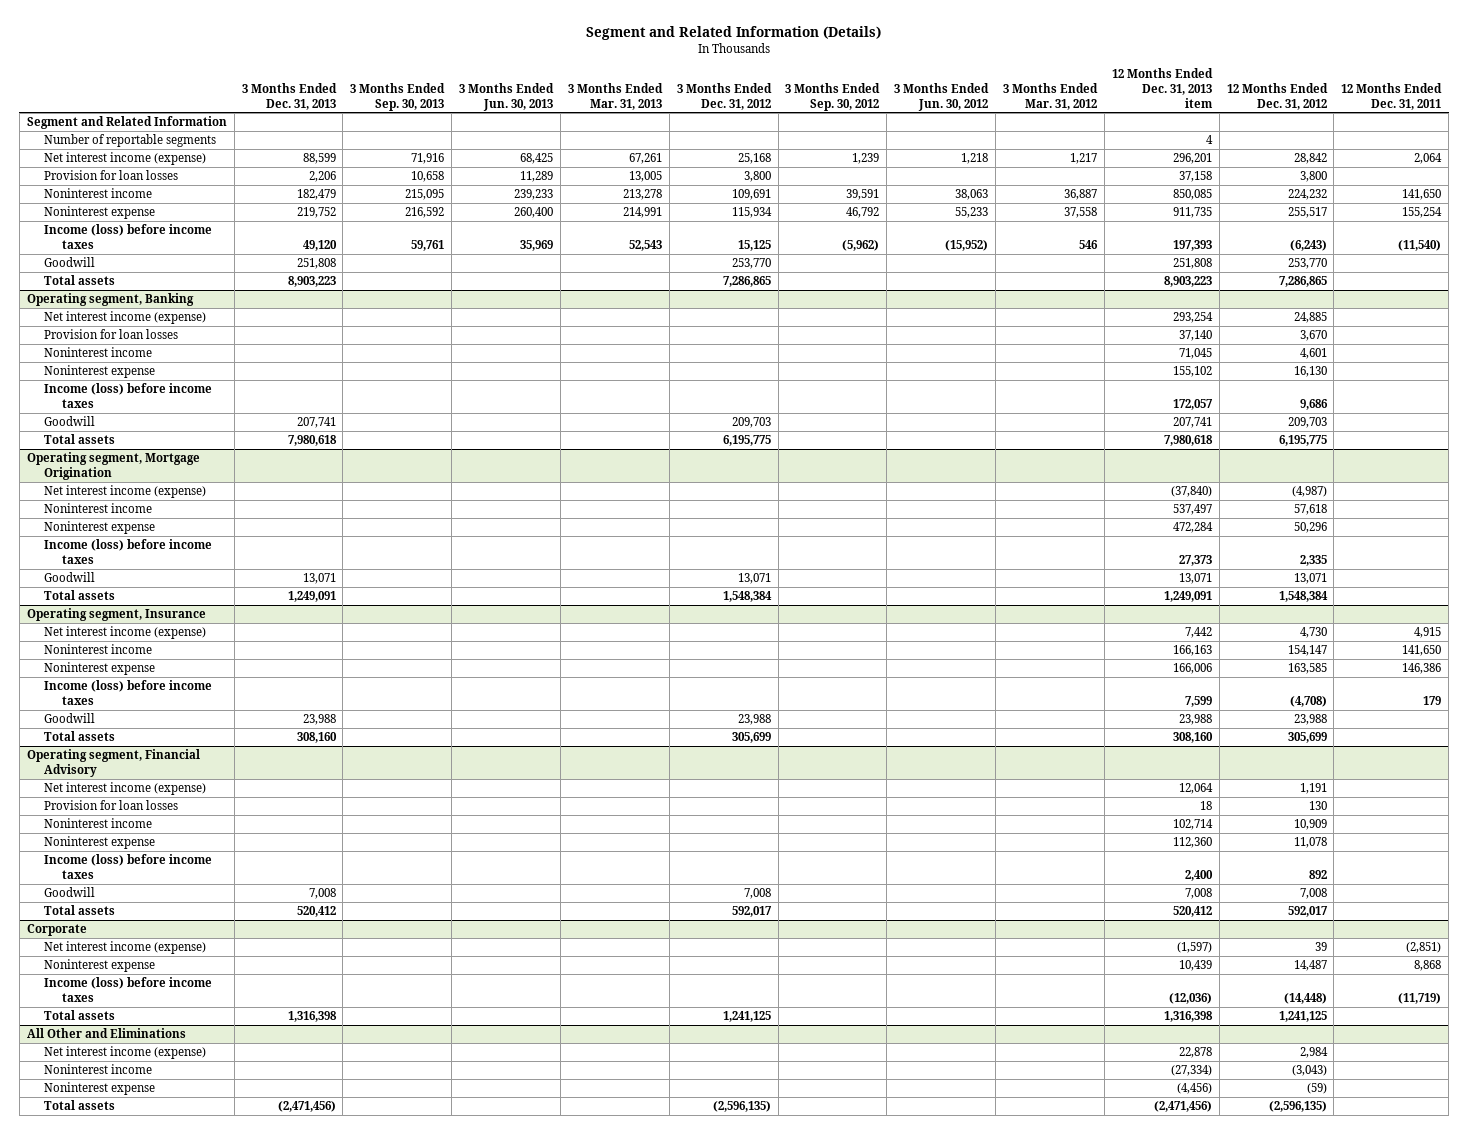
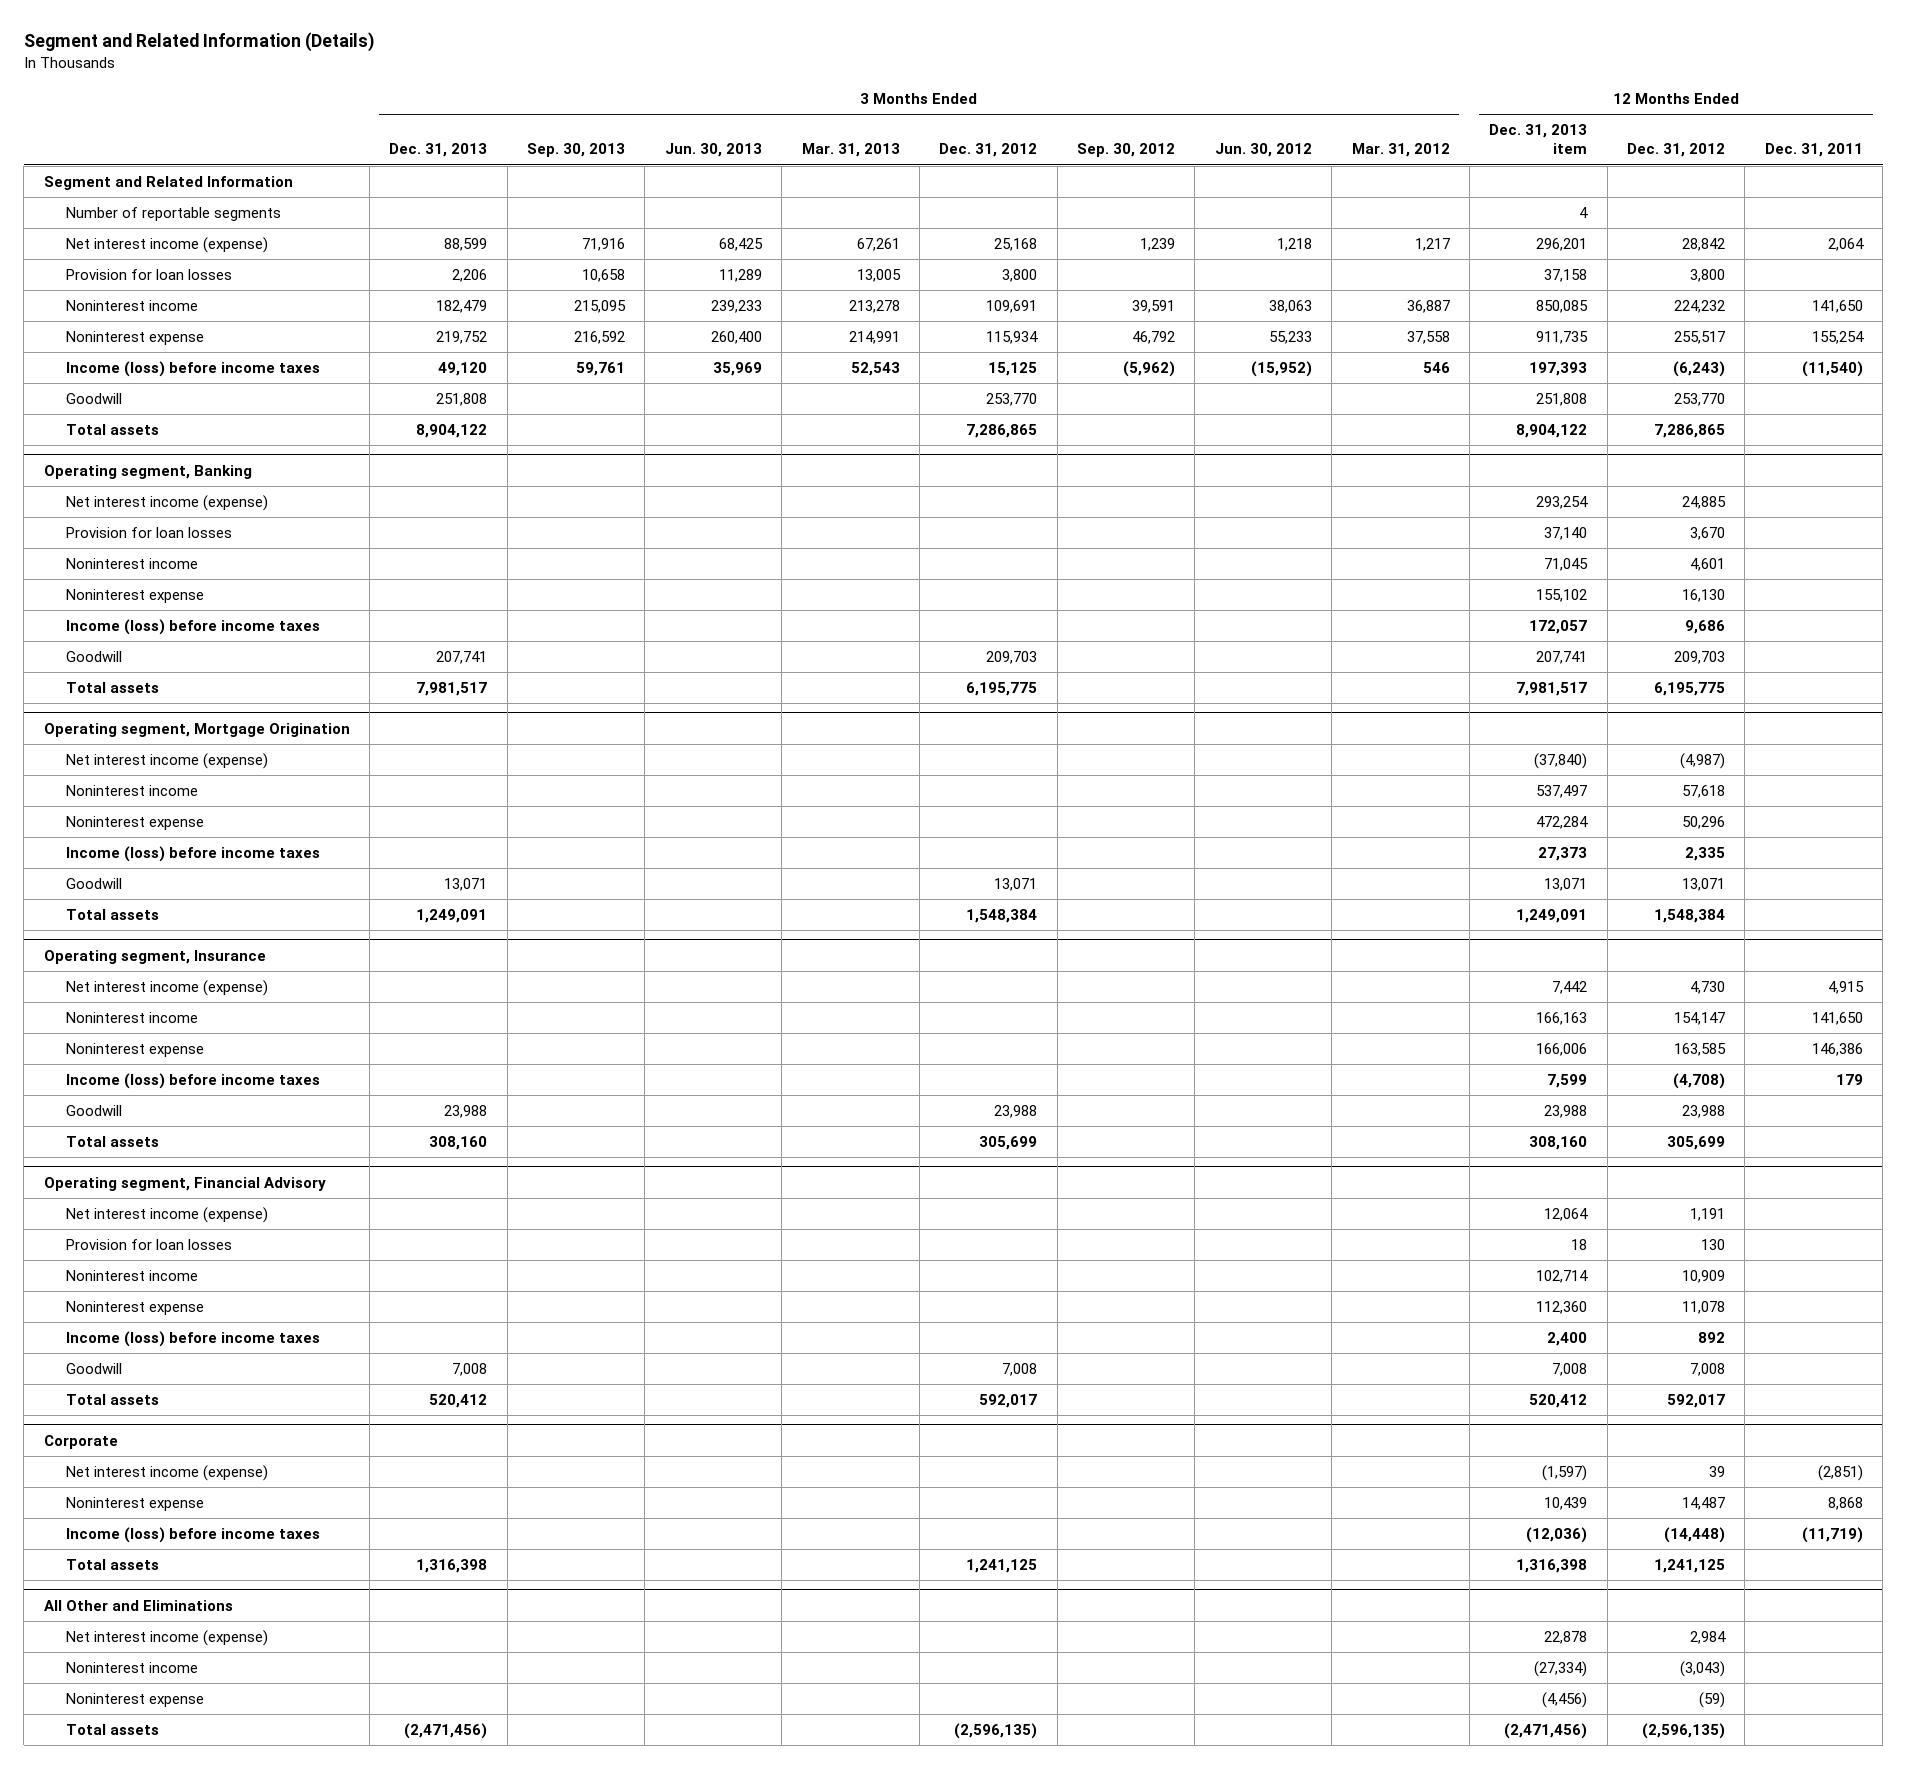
[287,276,336,288] 8,903,223 -> [416,423,488,438] 8,904,122
[1163,276,1212,288] 8,903,223 -> [1516,423,1588,438] 8,904,122
[287,435,337,447] 7,980,618 -> [416,681,488,696] 7,981,517
[1163,435,1213,447] 7,980,618 -> [1516,681,1588,696] 7,981,517

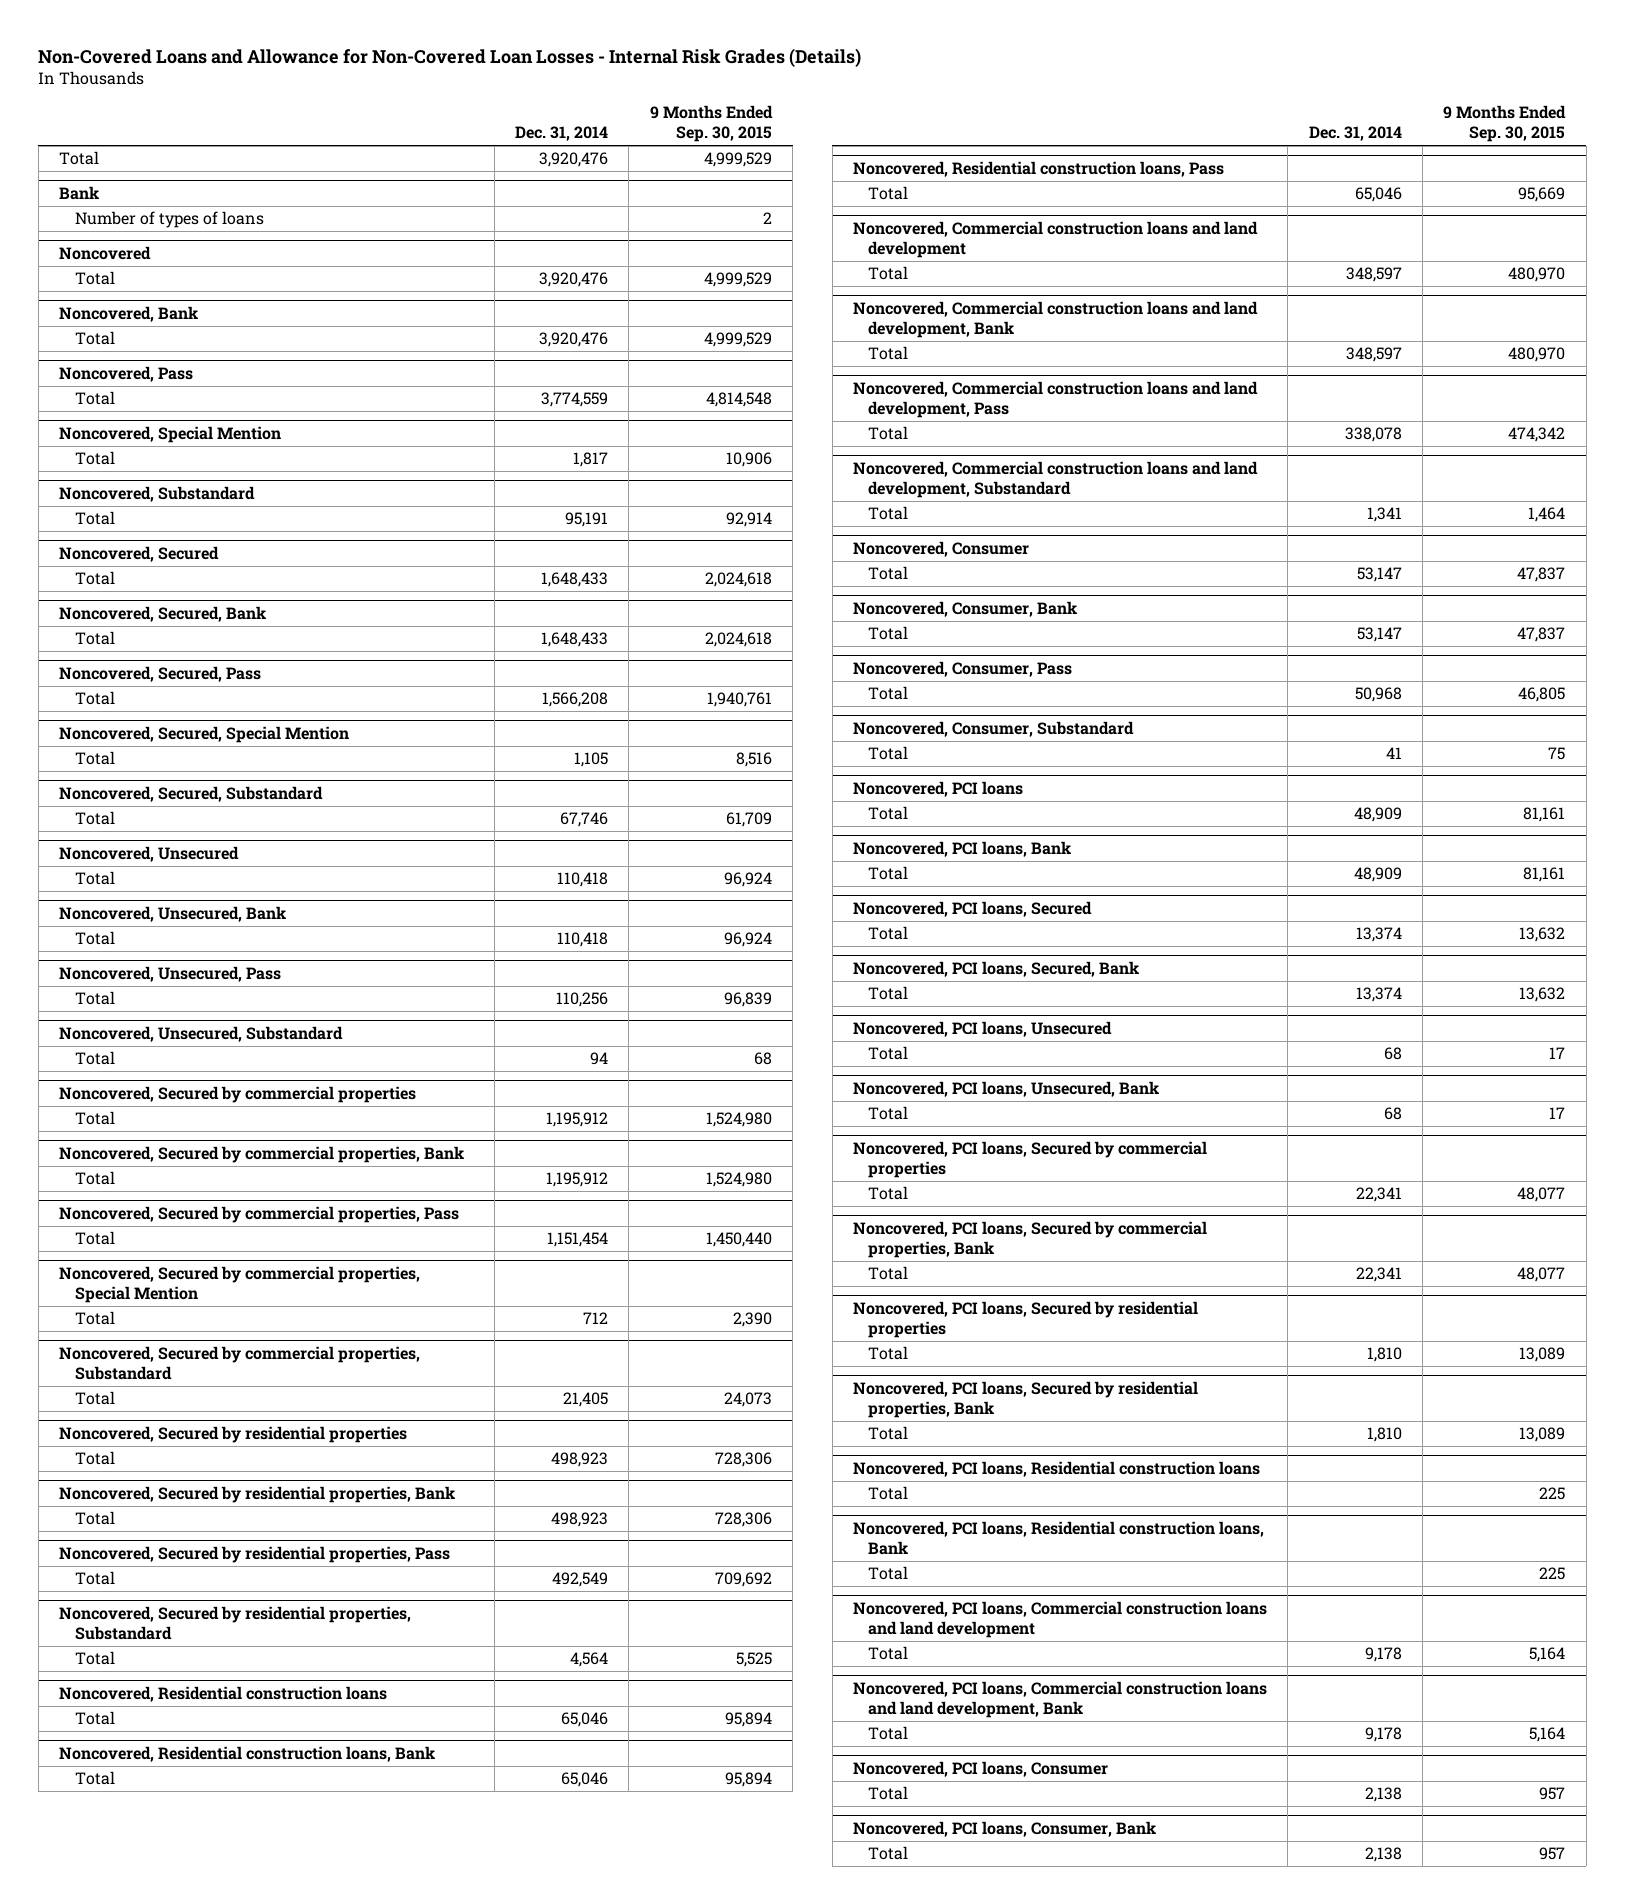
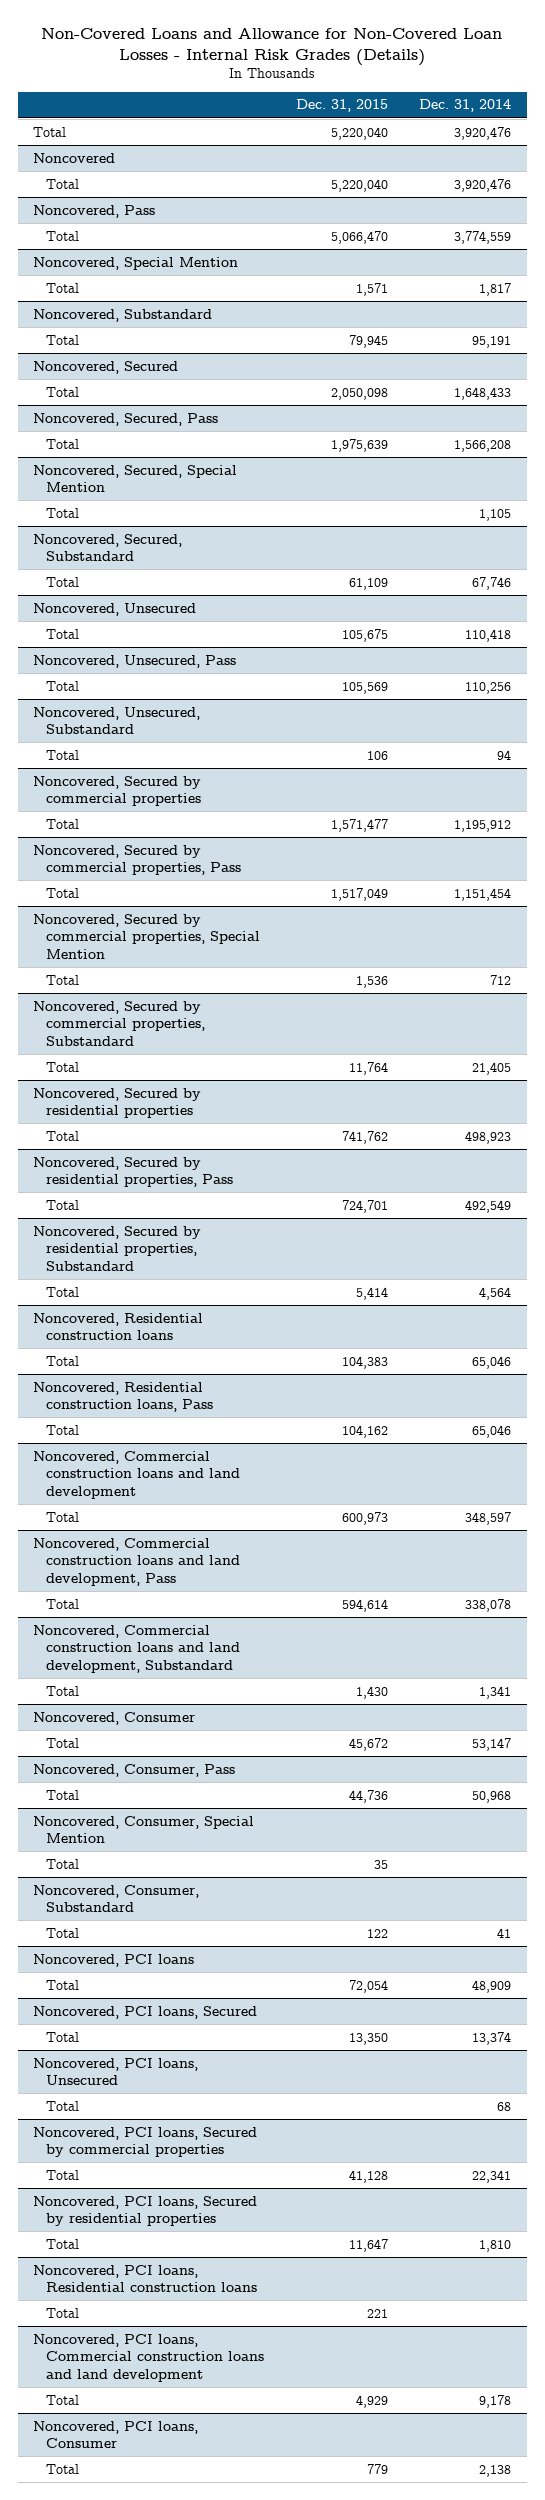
[649,105,773,143] 9 Months Ended Sep. 30, 2015 -> none
none -> [295,99,388,113] Dec. 31, 2015
[59,186,100,201] Bank -> none
[74,211,264,229] Number of types of loans -> none
[59,306,199,323] Noncovered, Bank -> none
[74,331,115,346] Total -> none
[59,606,267,623] Noncovered, Secured, Bank -> none
[74,631,115,646] Total -> none
[59,906,287,923] Noncovered, Unsecured, Bank -> none
[74,931,115,946] Total -> none
[59,1146,465,1164] Noncovered, Secured by commercial properties, Bank -> none
[74,1171,115,1186] Total -> none
[59,1486,456,1504] Noncovered, Secured by residential properties, Bank -> none
[74,1511,115,1526] Total -> none
[59,1746,436,1763] Noncovered, Residential construction loans, Bank -> none
[74,1771,115,1786] Total -> none
[852,301,1258,339] Noncovered, Commercial construction loans and land development, Bank -> none
[868,346,909,361] Total -> none
[852,601,1077,618] Noncovered, Consumer, Bank -> none
[868,626,909,641] Total -> none
none -> [33,1815,255,1844] Noncovered, Consumer, Special Mention
none -> [46,1858,80,1869] Total
[852,841,1071,858] Noncovered, PCI loans, Bank -> none
[868,866,909,881] Total -> none
[852,961,1139,978] Noncovered, PCI loans, Secured, Bank -> none
[868,986,909,1001] Total -> none
[852,1081,1159,1098] Noncovered, PCI loans, Unsecured, Bank -> none
[868,1106,909,1121] Total -> none
[852,1221,1207,1259] Noncovered, PCI loans, Secured by commercial properties, Bank -> none
[868,1266,909,1281] Total -> none
[852,1381,1198,1419] Noncovered, PCI loans, Secured by residential properties, Bank -> none
[868,1426,909,1441] Total -> none
[852,1521,1264,1556] Noncovered, PCI loans, Residential construction loans, Bank -> none
[868,1566,909,1581] Total -> none
[852,1681,1267,1719] Noncovered, PCI loans, Commercial construction loans and land development, Bank -> none
[868,1726,909,1741] Total -> none
[852,1821,1156,1838] Noncovered, PCI loans, Consumer, Bank -> none
[868,1846,909,1861] Total -> none

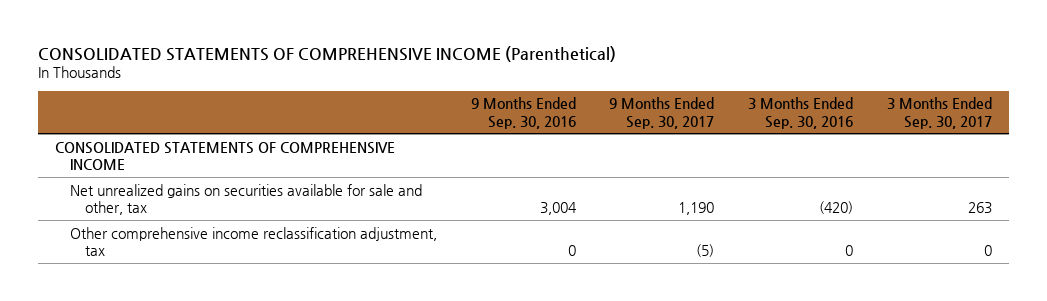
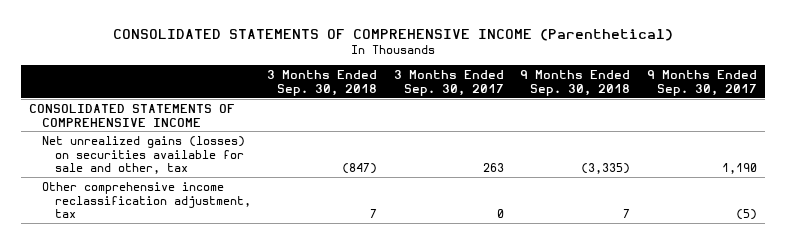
[470,97,576,129] 9 Months Ended Sep. 30, 2016 -> none
[748,97,854,129] 3 Months Ended Sep. 30, 2016 -> none
none -> [267,69,378,96] 3 Months Ended Sep. 30, 2018
none -> [520,69,631,96] 9 Months Ended Sep. 30, 2018
[69,183,422,215] Net unrealized gains on securities available for sale and other, tax -> [41,135,245,175] Net unrealized gains (losses) on securities available for sale and other, tax

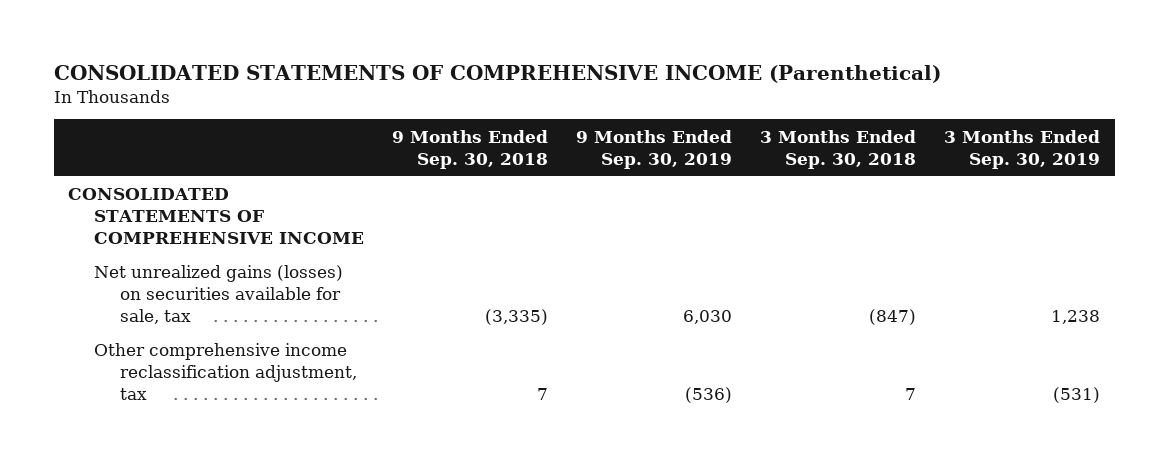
[393,69,504,96] 3 Months Ended Sep. 30, 2017 -> none
[646,69,757,96] 9 Months Ended Sep. 30, 2017 -> none
none -> [576,129,733,169] 9 Months Ended Sep. 30, 2019
none -> [944,129,1101,169] 3 Months Ended Sep. 30, 2019
[41,135,245,175] Net unrealized gains (losses) on securities available for sale and other, tax -> [93,265,343,325] Net unrealized gains (losses) on securities available for sale, tax

